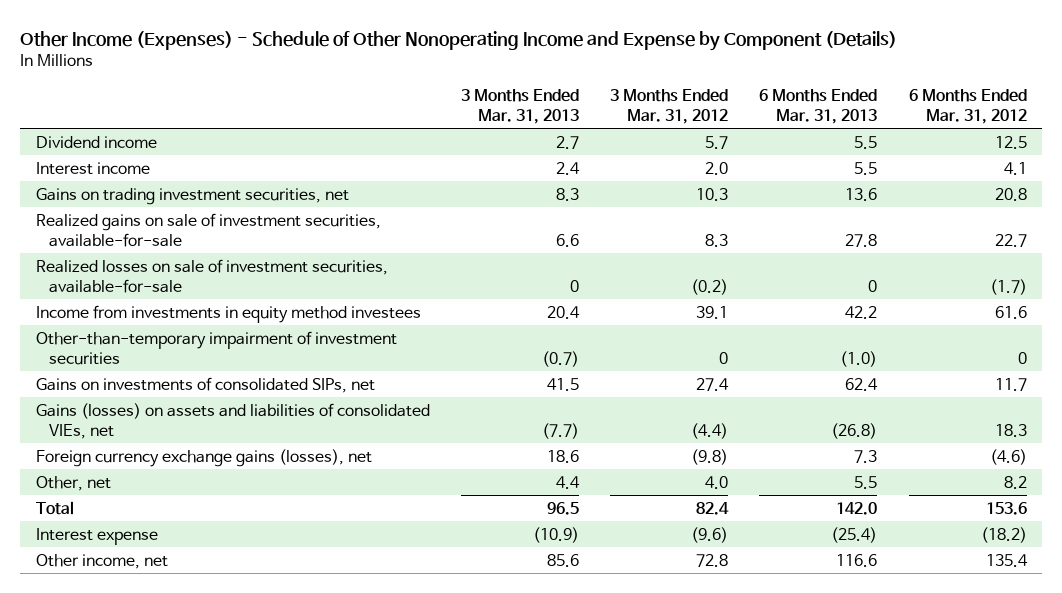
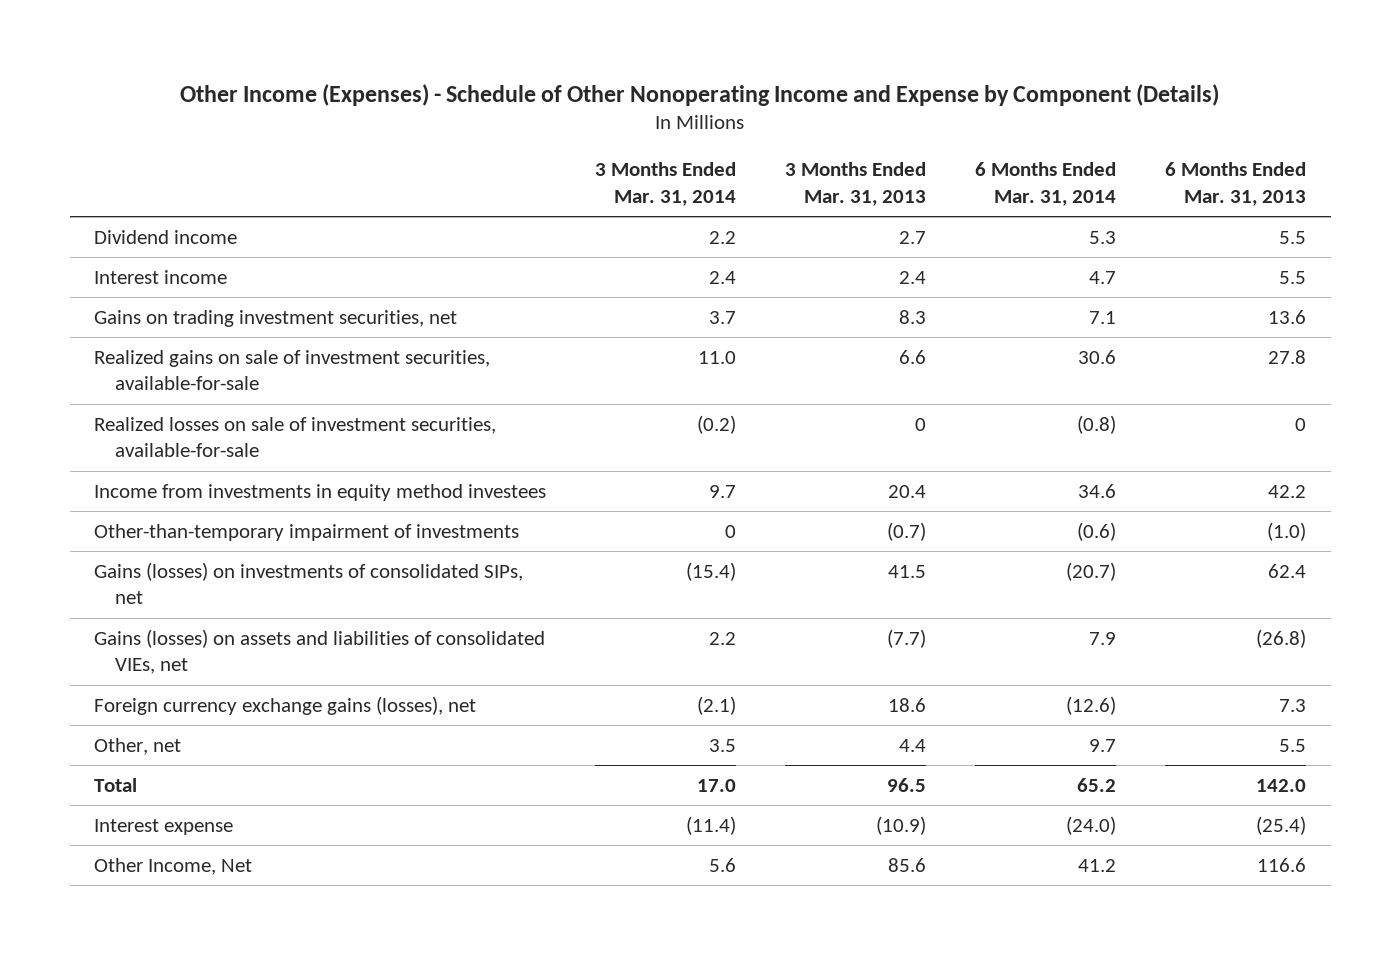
[610,88,729,124] 3 Months Ended Mar. 31, 2012 -> none
[908,88,1027,124] 6 Months Ended Mar. 31, 2012 -> none
none -> [595,162,737,206] 3 Months Ended Mar. 31, 2014
none -> [975,162,1117,206] 6 Months Ended Mar. 31, 2014
[35,330,397,365] Other-than-temporary impairment of investment securities -> [94,523,520,541] Other-than-temporary impairment of investments
[35,376,375,393] Gains on investments of consolidated SIPs, net -> [94,561,524,605] Gains (losses) on investments of consolidated SIPs, net
[35,553,168,569] Other income, net -> [94,857,253,875] Other Income, Net

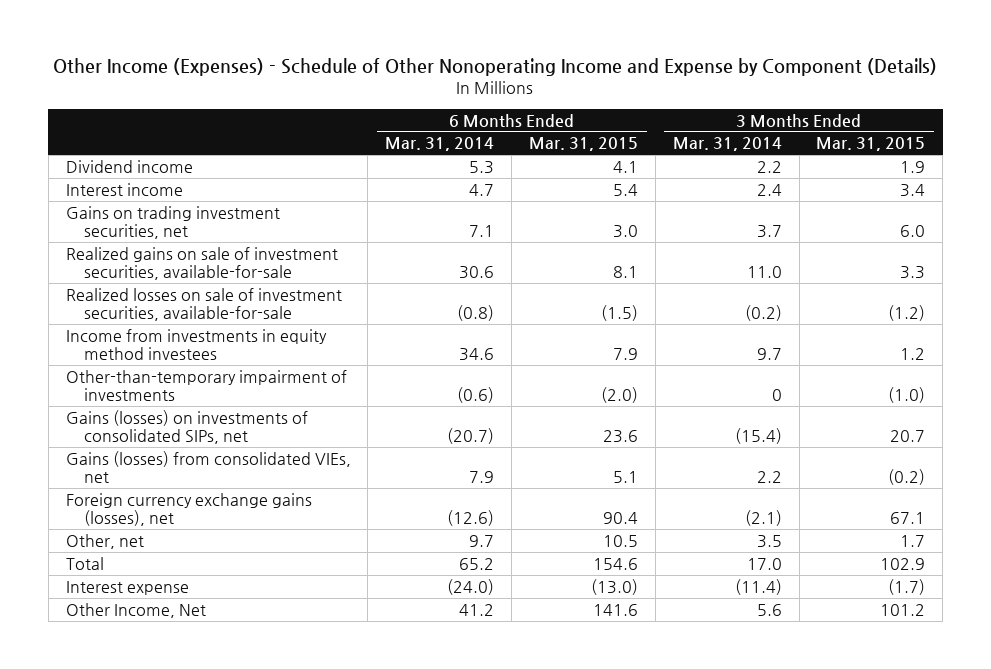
[785,162,927,206] 3 Months Ended Mar. 31, 2013 -> none
[1165,162,1307,206] 6 Months Ended Mar. 31, 2013 -> none
none -> [528,137,638,152] Mar. 31, 2015
none -> [816,137,926,152] Mar. 31, 2015
[94,628,546,675] Gains (losses) on assets and liabilities of consolidated VIEs, net -> [65,450,351,484] Gains (losses) from consolidated VIEs, net

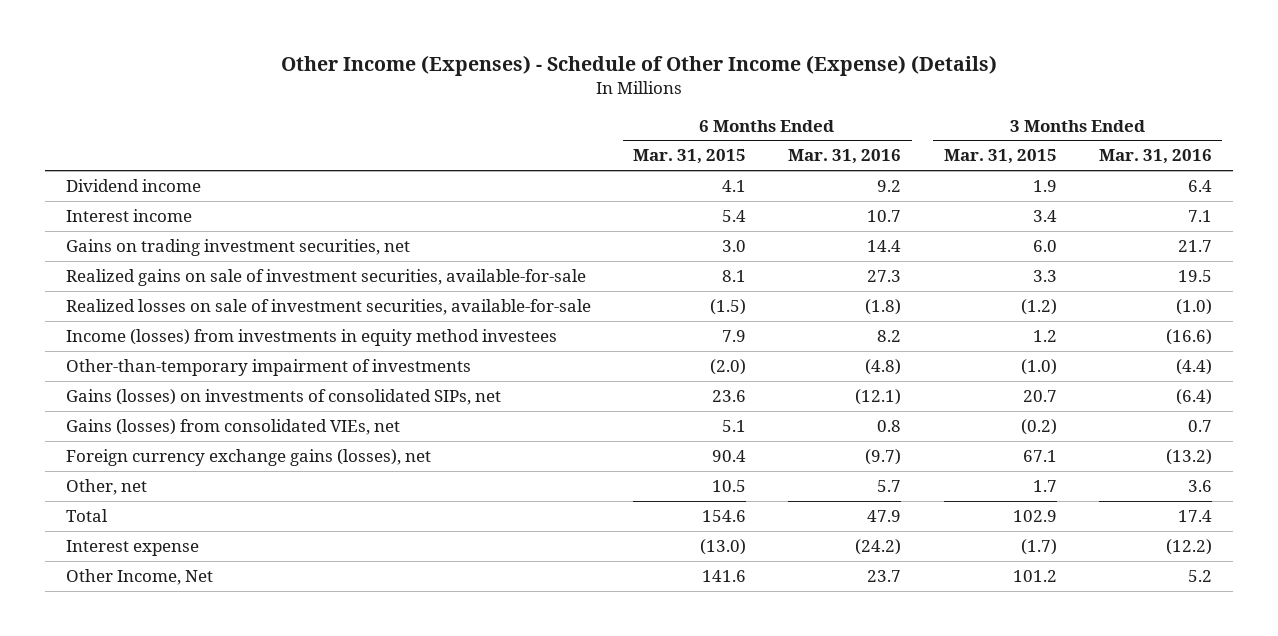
[53,58,938,77] Other Income (Expenses) - Schedule of Other Nonoperating Income and Expense by Component (Details) -> [280,55,997,77] Other Income (Expenses) - Schedule of Other Income (Expense) (Details)
[385,137,495,152] Mar. 31, 2014 -> none
[672,137,782,152] Mar. 31, 2014 -> none
none -> [788,149,902,165] Mar. 31, 2016
none -> [1098,149,1212,165] Mar. 31, 2016
[65,328,327,361] Income from investments in equity method investees -> [66,328,558,346] Income (losses) from investments in equity method investees

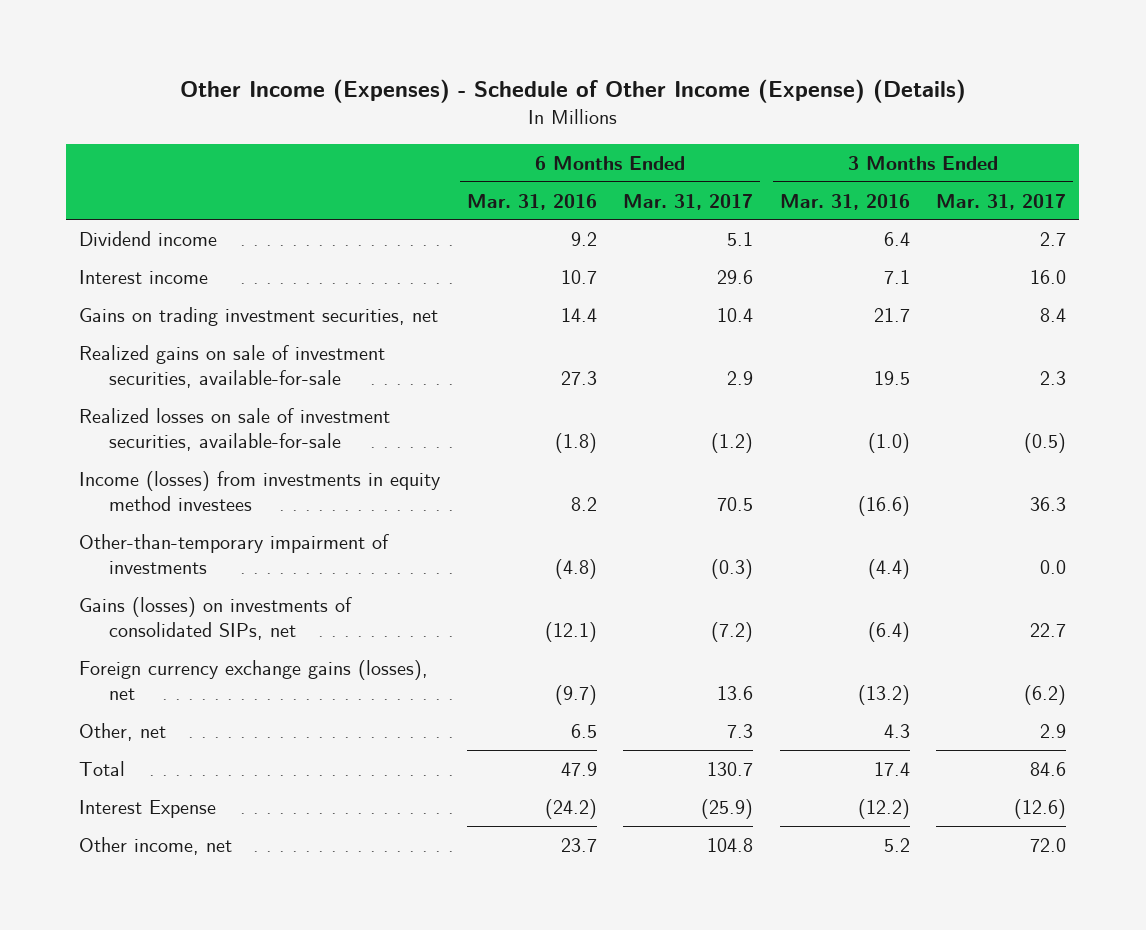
[633,149,747,165] Mar. 31, 2015 -> none
[943,149,1057,165] Mar. 31, 2015 -> none
none -> [623,193,754,210] Mar. 31, 2017
none -> [936,193,1067,210] Mar. 31, 2017
[66,418,401,435] Gains (losses) from consolidated VIEs, net -> none
[877,479,902,492] 5.7 -> [570,723,597,738] 6.5
[1187,479,1212,492] 3.6 -> [883,723,910,738] 4.3
[66,539,200,556] Interest expense -> [79,799,217,818] Interest Expense
[66,568,214,585] Other Income, Net -> [79,836,233,855] Other income, net

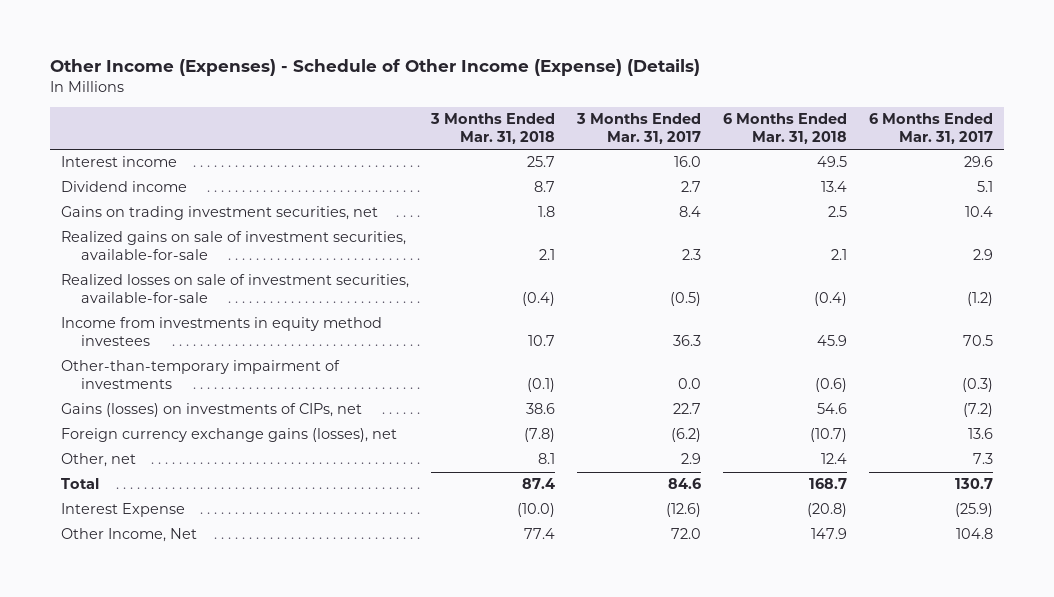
[466,193,597,210] Mar. 31, 2016 -> none
[779,193,910,210] Mar. 31, 2016 -> none
none -> [429,113,555,145] 3 Months Ended Mar. 31, 2018
none -> [722,113,847,145] 6 Months Ended Mar. 31, 2018
[79,230,218,246] Dividend income -> [60,181,187,193] Dividend income
[79,470,441,511] Income (losses) from investments in equity method investees -> [60,317,382,347] Income from investments in equity method investees
[79,596,353,640] Gains (losses) on investments of consolidated SIPs, net -> [60,403,362,418] Gains (losses) on investments of CIPs, net
[79,836,233,855] Other income, net -> [60,528,197,543] Other Income, Net

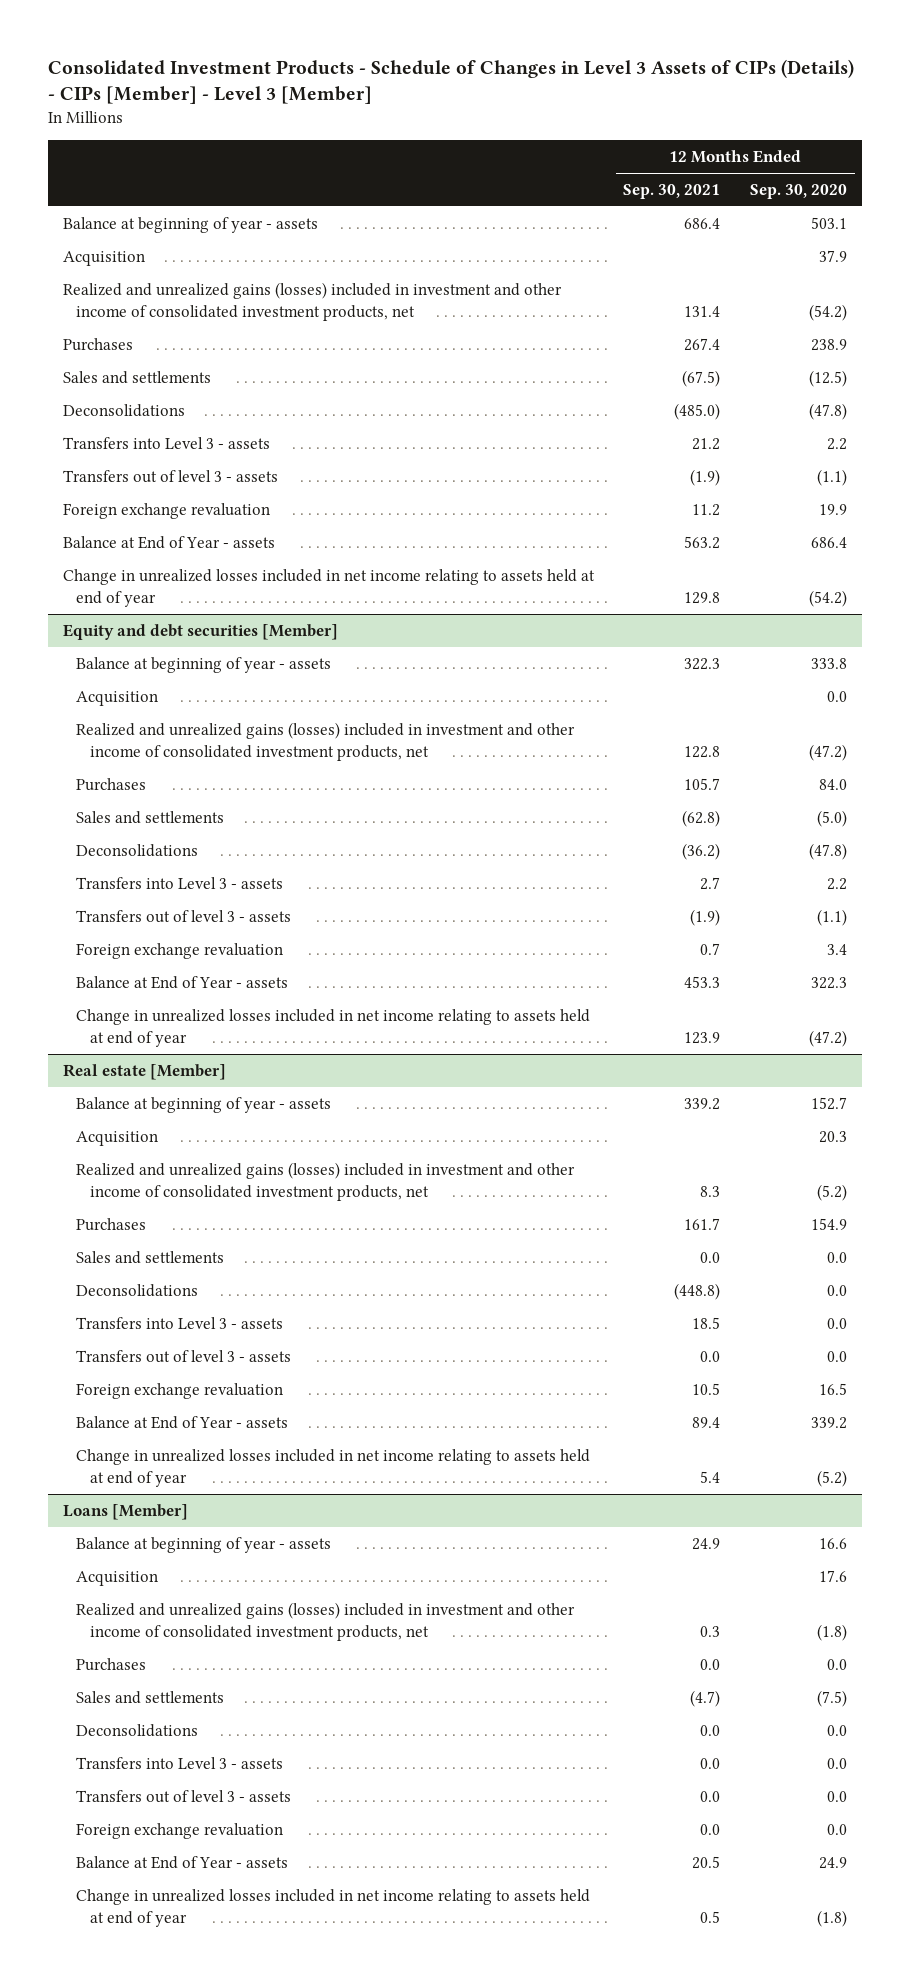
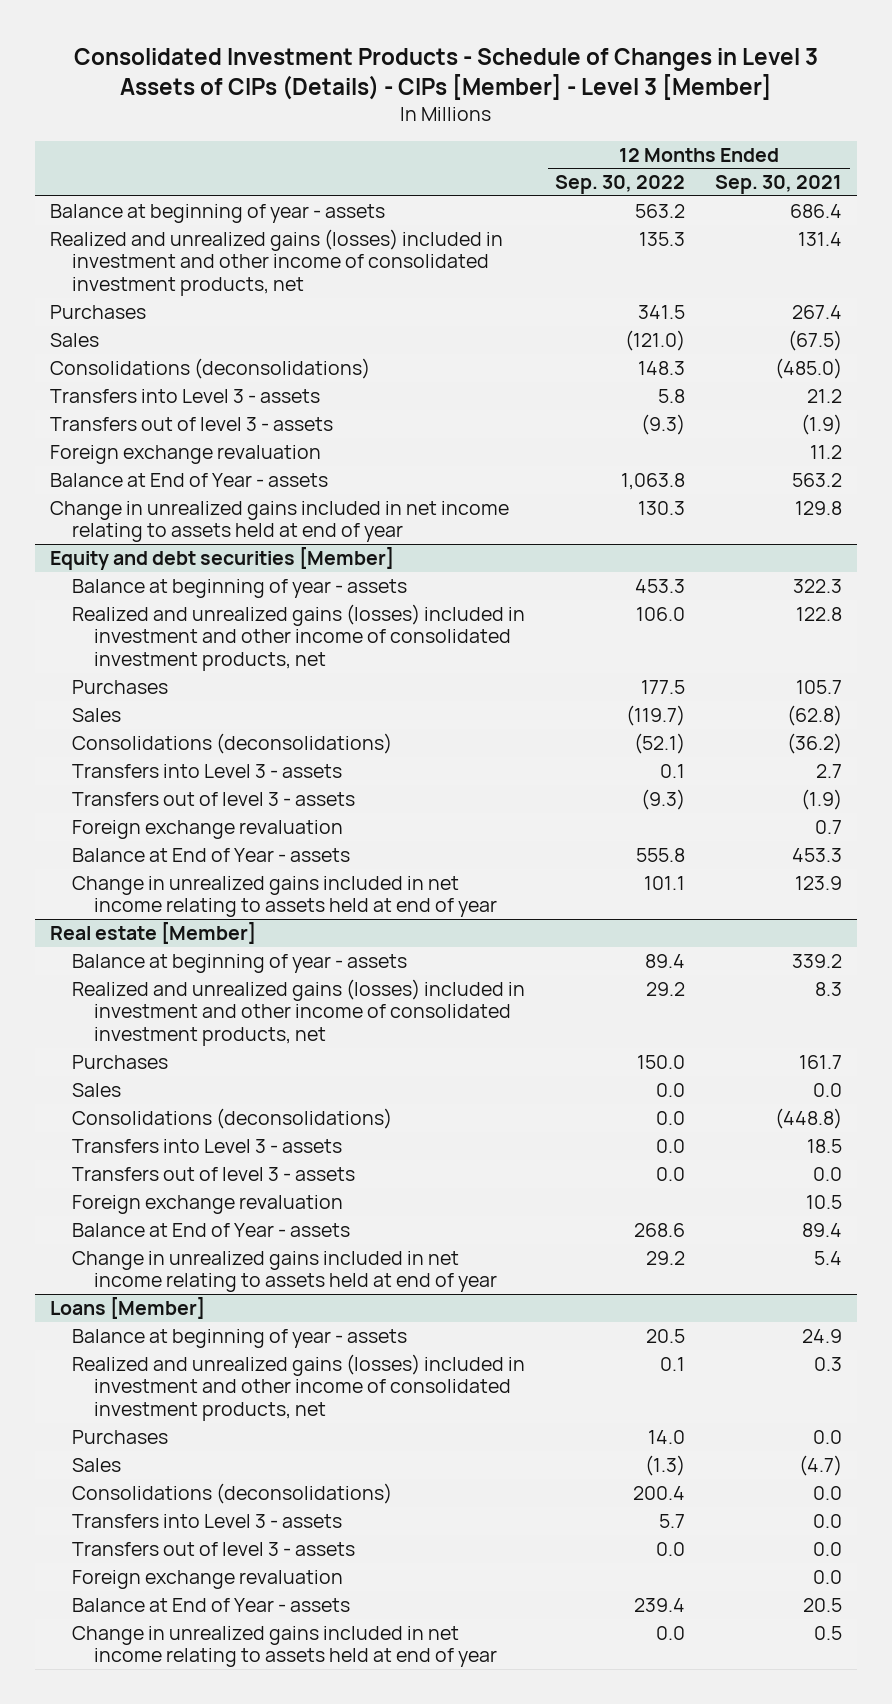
[750,184,848,200] Sep. 30, 2020 -> none
none -> [555,175,686,195] Sep. 30, 2022
[62,250,145,266] Acquisition -> none
[62,370,211,384] Sales and settlements -> [50,332,100,347] Sales
[62,403,185,417] Deconsolidations -> [50,357,371,379] Consolidations (deconsolidations)
[62,568,595,607] Change in unrealized losses included in net income relating to assets held at end of year -> [50,500,510,543] Change in unrealized gains included in net income relating to assets held at end of year
[76,690,159,706] Acquisition -> none
[76,810,225,824] Sales and settlements -> [72,707,122,722] Sales
[76,843,199,857] Deconsolidations -> [72,732,393,754] Consolidations (deconsolidations)
[76,1008,591,1047] Change in unrealized losses included in net income relating to assets held at end of year -> [72,875,498,918] Change in unrealized gains included in net income relating to assets held at end of year
[76,1130,159,1146] Acquisition -> none
[76,1250,225,1264] Sales and settlements -> [72,1082,122,1097] Sales
[76,1283,199,1297] Deconsolidations -> [72,1107,393,1129] Consolidations (deconsolidations)
[76,1448,591,1487] Change in unrealized losses included in net income relating to assets held at end of year -> [72,1250,498,1293] Change in unrealized gains included in net income relating to assets held at end of year
[76,1570,159,1586] Acquisition -> none
[76,1690,225,1704] Sales and settlements -> [72,1457,122,1472] Sales
[76,1723,199,1737] Deconsolidations -> [72,1482,393,1504] Consolidations (deconsolidations)
[76,1888,591,1927] Change in unrealized losses included in net income relating to assets held at end of year -> [72,1625,498,1668] Change in unrealized gains included in net income relating to assets held at end of year

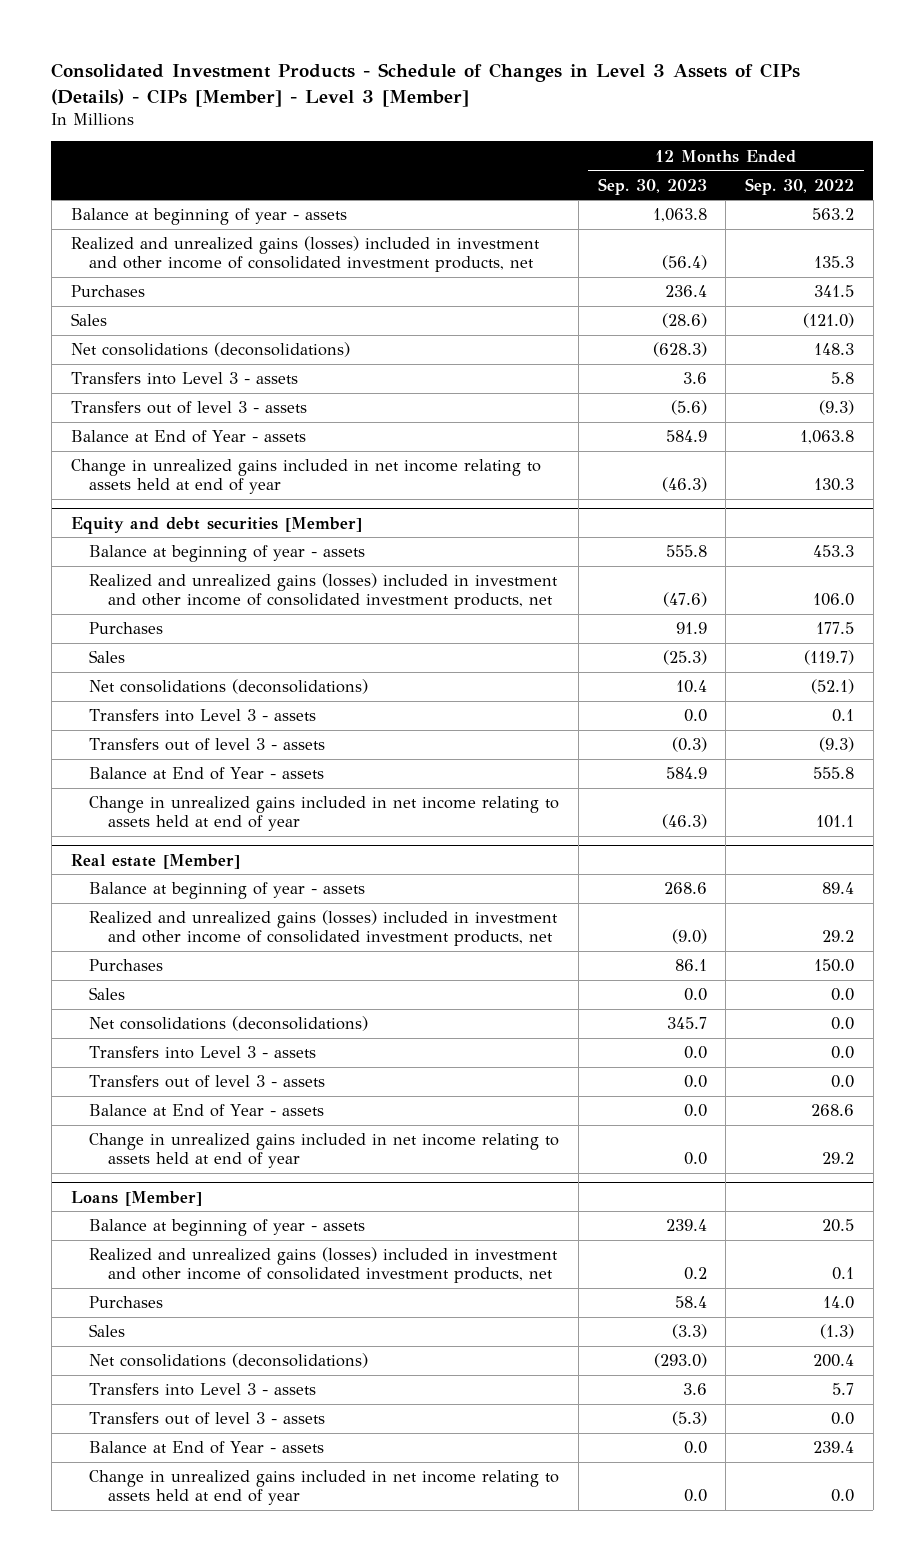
[715,175,843,195] Sep. 30, 2021 -> none
none -> [597,177,707,195] Sep. 30, 2023
[50,357,371,379] Consolidations (deconsolidations) -> [70,342,350,358] Net consolidations (deconsolidations)
[50,444,322,464] Foreign exchange revaluation -> none
[72,732,393,754] Consolidations (deconsolidations) -> [89,679,369,695] Net consolidations (deconsolidations)
[72,819,344,839] Foreign exchange revaluation -> none
[72,1107,393,1129] Consolidations (deconsolidations) -> [89,1016,369,1032] Net consolidations (deconsolidations)
[72,1194,344,1214] Foreign exchange revaluation -> none
[72,1482,393,1504] Consolidations (deconsolidations) -> [89,1353,369,1369] Net consolidations (deconsolidations)
[72,1569,344,1589] Foreign exchange revaluation -> none

